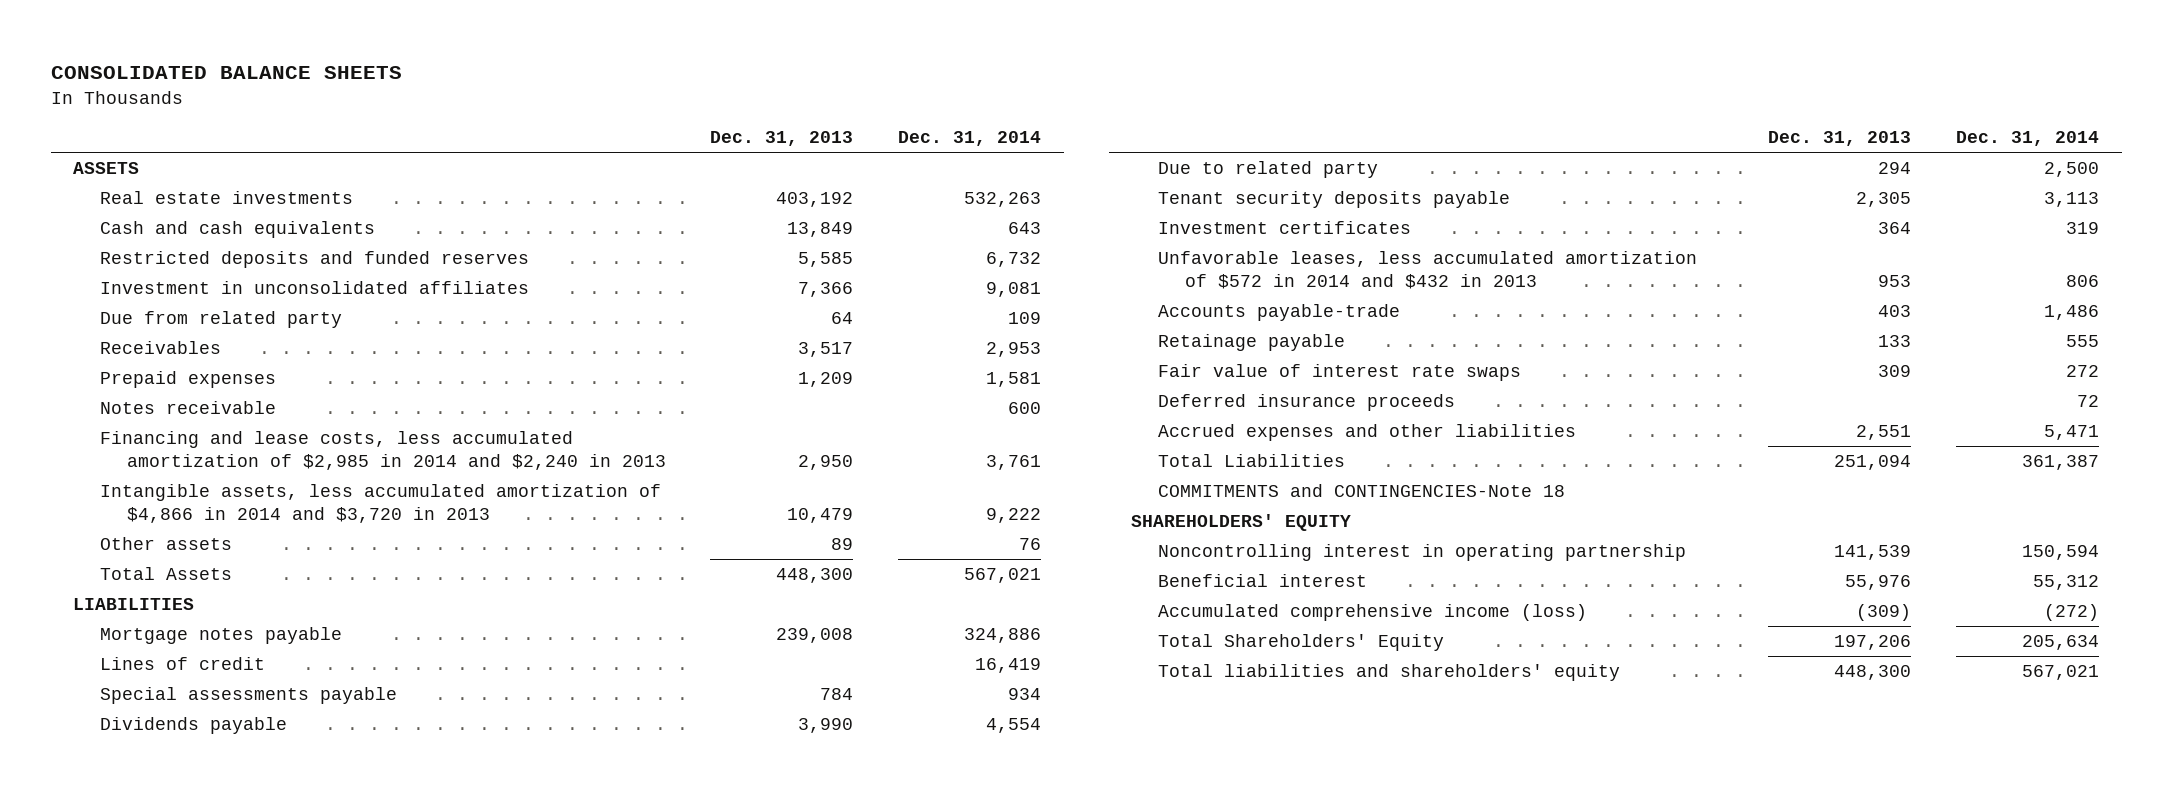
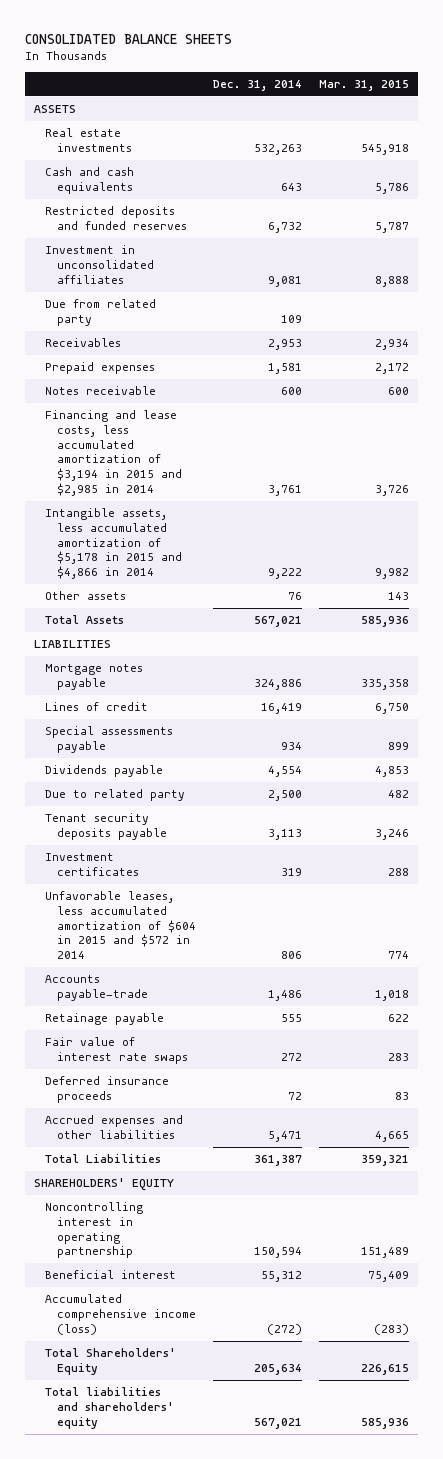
[710,131,854,147] Dec. 31, 2013 -> none
none -> [319,79,410,91] Mar. 31, 2015
[99,431,666,470] Financing and lease costs, less accumulated amortization of $2,985 in 2014 and $2,240 in 2013 -> [45,410,183,496] Financing and lease costs, less accumulated amortization of $3,194 in 2015 and $2,985 in 2014
[99,484,661,523] Intangible assets, less accumulated amortization of $4,866 in 2014 and $3,720 in 2013 -> [45,508,183,580] Intangible assets, less accumulated amortization of $5,178 in 2015 and $4,866 in 2014
[1158,251,1698,289] Unfavorable leases, less accumulated amortization of $572 in 2014 and $432 in 2013 -> [45,891,197,960] Unfavorable leases, less accumulated amortization of $604 in 2015 and $572 in 2014
[1158,484,1566,498] COMMITMENTS and CONTINGENCIES-Note 18 -> none

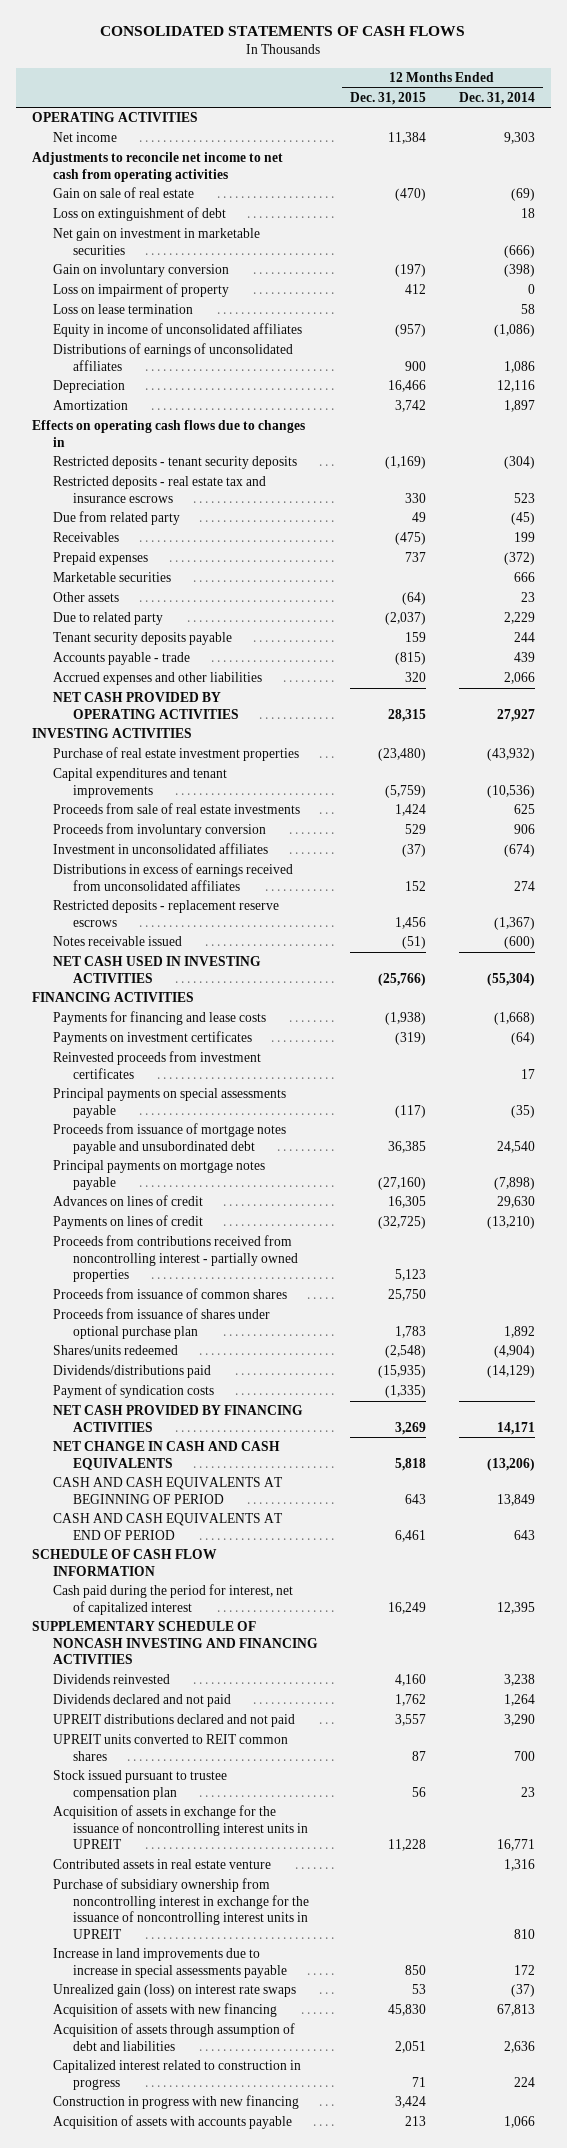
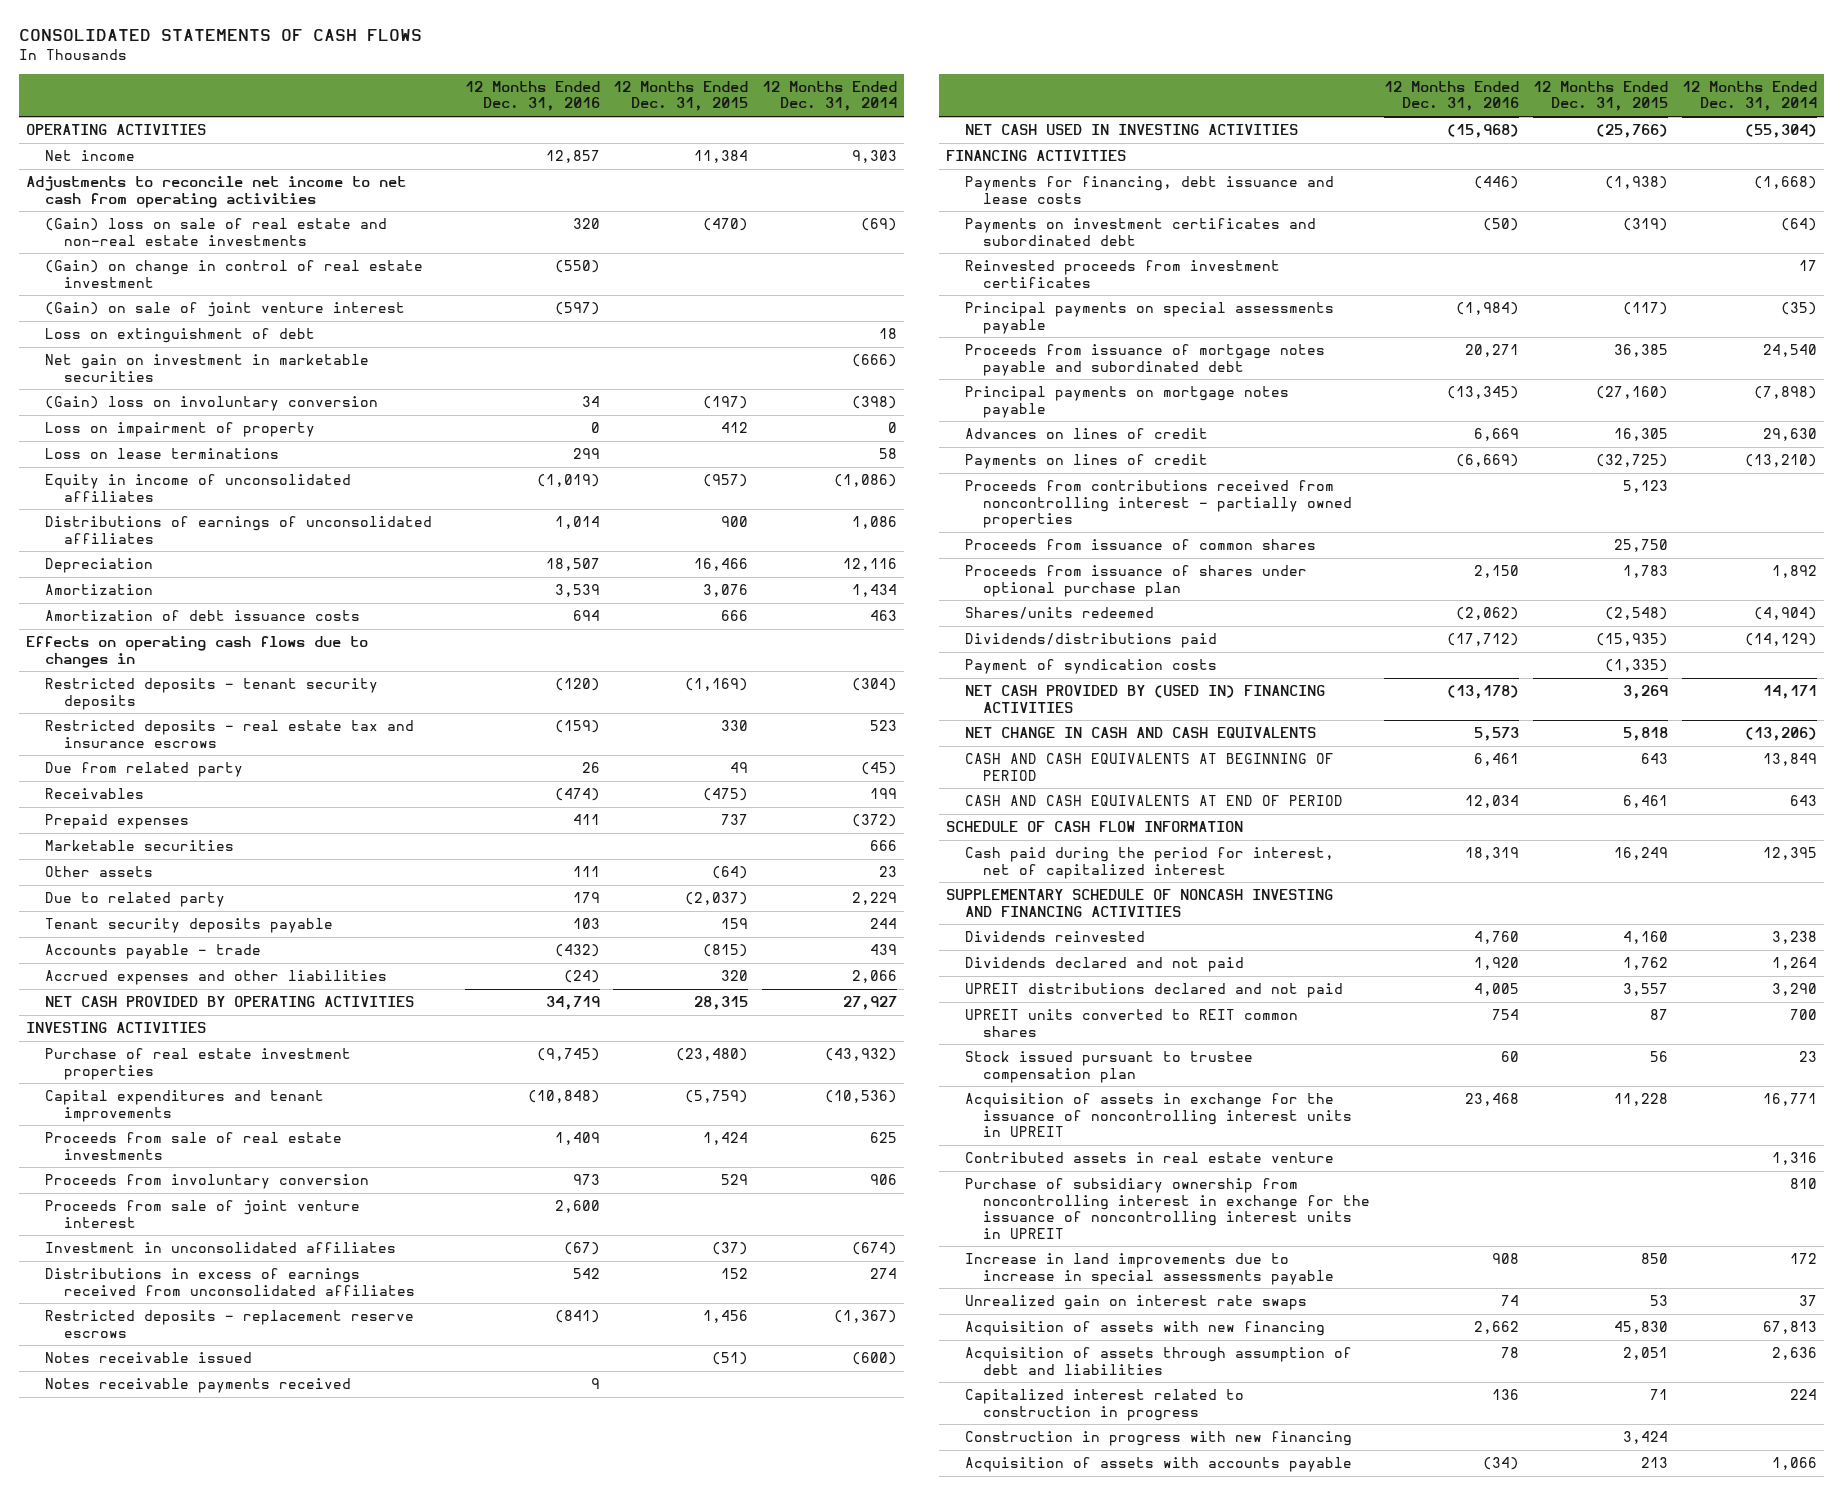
none -> [464,80,600,112] 12 Months Ended Dec. 31, 2016
[52,187,194,199] Gain on sale of real estate -> [44,218,387,246] (Gain) loss on sale of real estate and non-real estate investments
none -> [44,260,423,288] (Gain) on change in control of real estate investment
none -> [44,302,405,318] (Gain) on sale of joint venture interest
[52,264,229,278] Gain on involuntary conversion -> [44,396,378,412] (Gain) loss on involuntary conversion
[52,304,193,315] Loss on lease termination -> [44,448,279,460] Loss on lease terminations
[395,400,427,413] 3,742 -> [703,584,749,598] 3,076
[503,400,535,413] 1,897 -> [852,584,898,598] 1,434
none -> [44,610,360,622] Amortization of debt issuance costs
none -> [44,1200,360,1228] Proceeds from sale of joint venture interest
none -> [44,1378,351,1394] Notes receivable payments received
[52,1011,266,1026] Payments for financing and lease costs -> [964,176,1334,204] Payments for financing, debt issuance and lease costs
[52,1031,252,1046] Payments on investment certificates -> [964,218,1316,246] Payments on investment certificates and subordinated debt
[52,1123,286,1154] Proceeds from issuance of mortgage notes payable and unsubordinated debt -> [964,344,1325,376] Proceeds from issuance of mortgage notes payable and subordinated debt
[52,1405,303,1432] NET CASH PROVIDED BY FINANCING ACTIVITIES -> [964,685,1325,713] NET CASH PROVIDED BY (USED IN) FINANCING ACTIVITIES
[52,1984,296,1998] Unrealized gain (loss) on interest rate swaps -> [964,1295,1307,1311] Unrealized gain on interest rate swaps
[510,1984,535,1998] (37) -> [1799,1295,1818,1307] 37

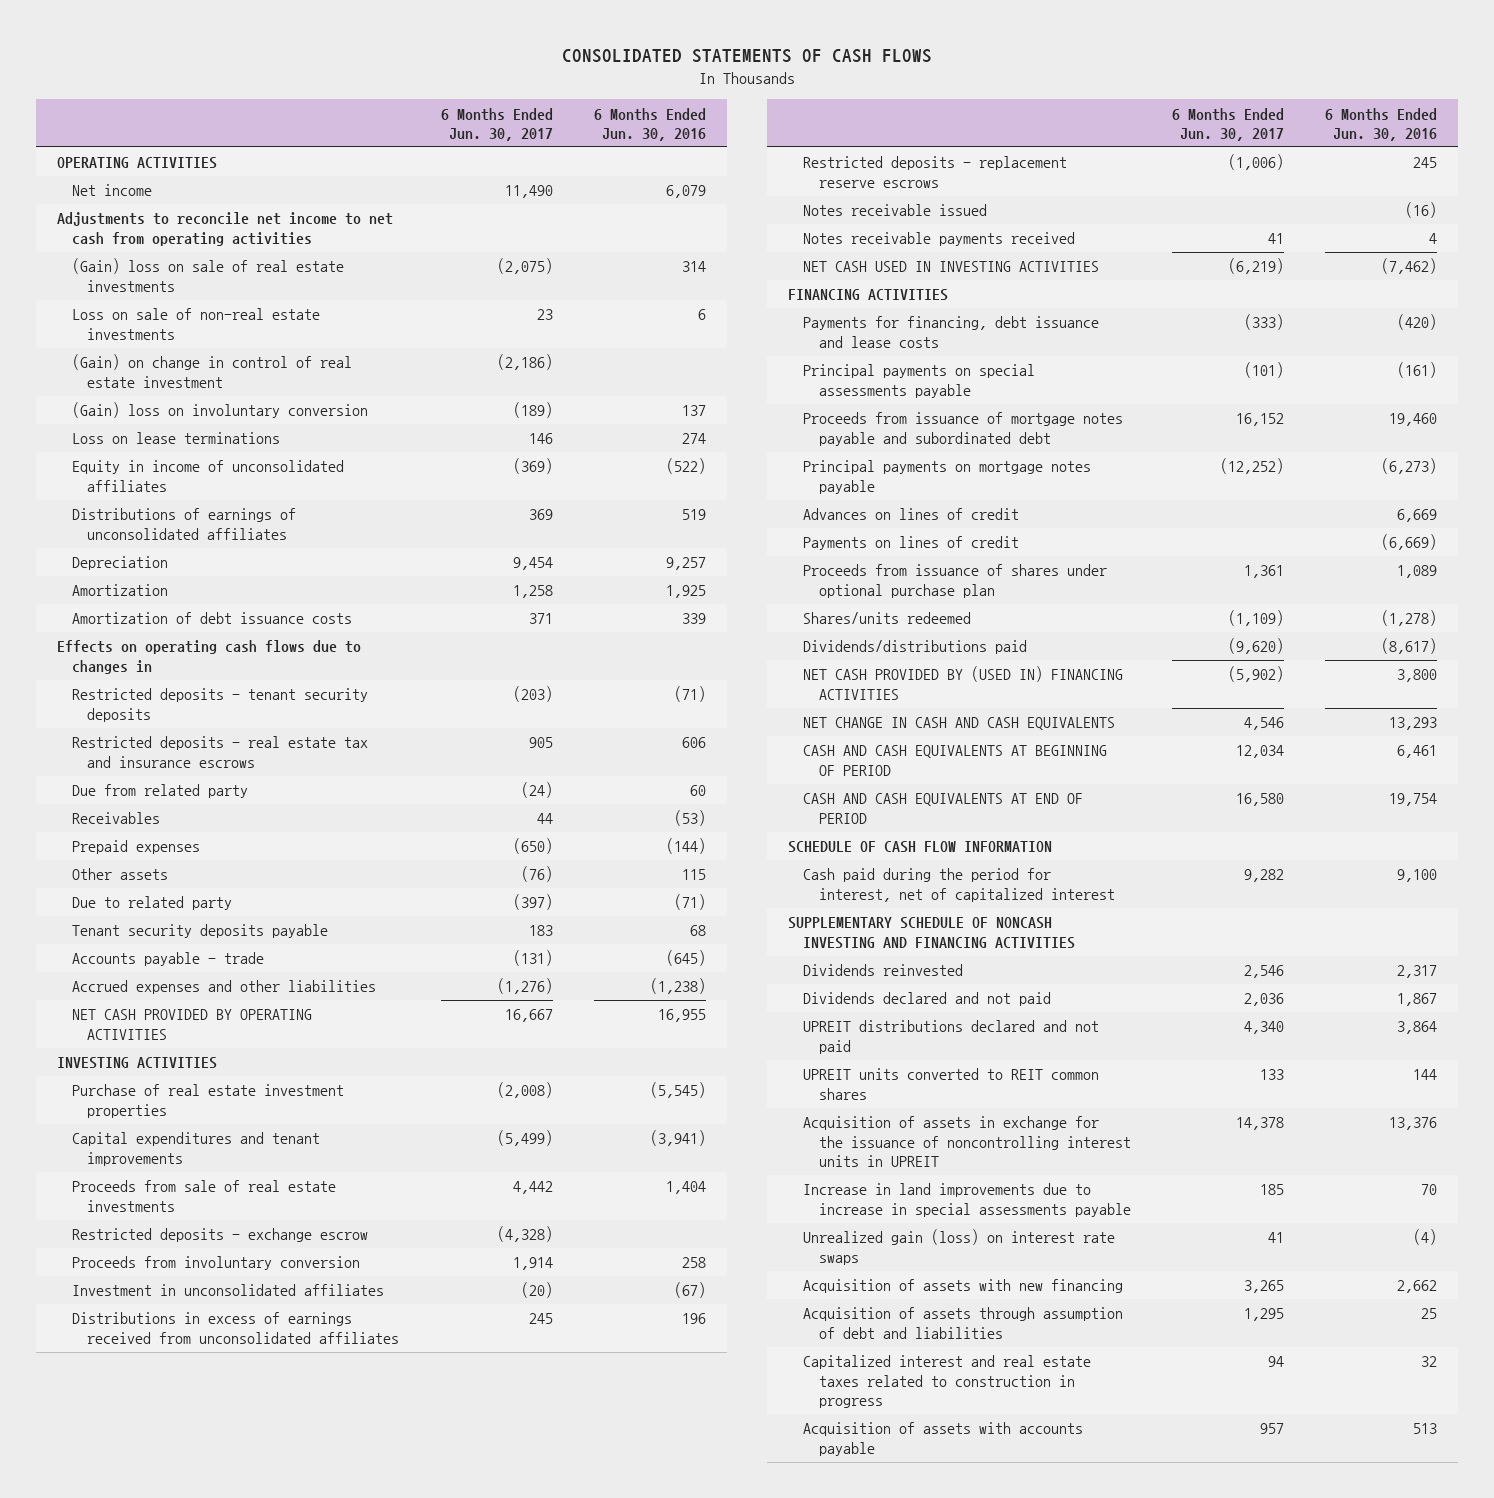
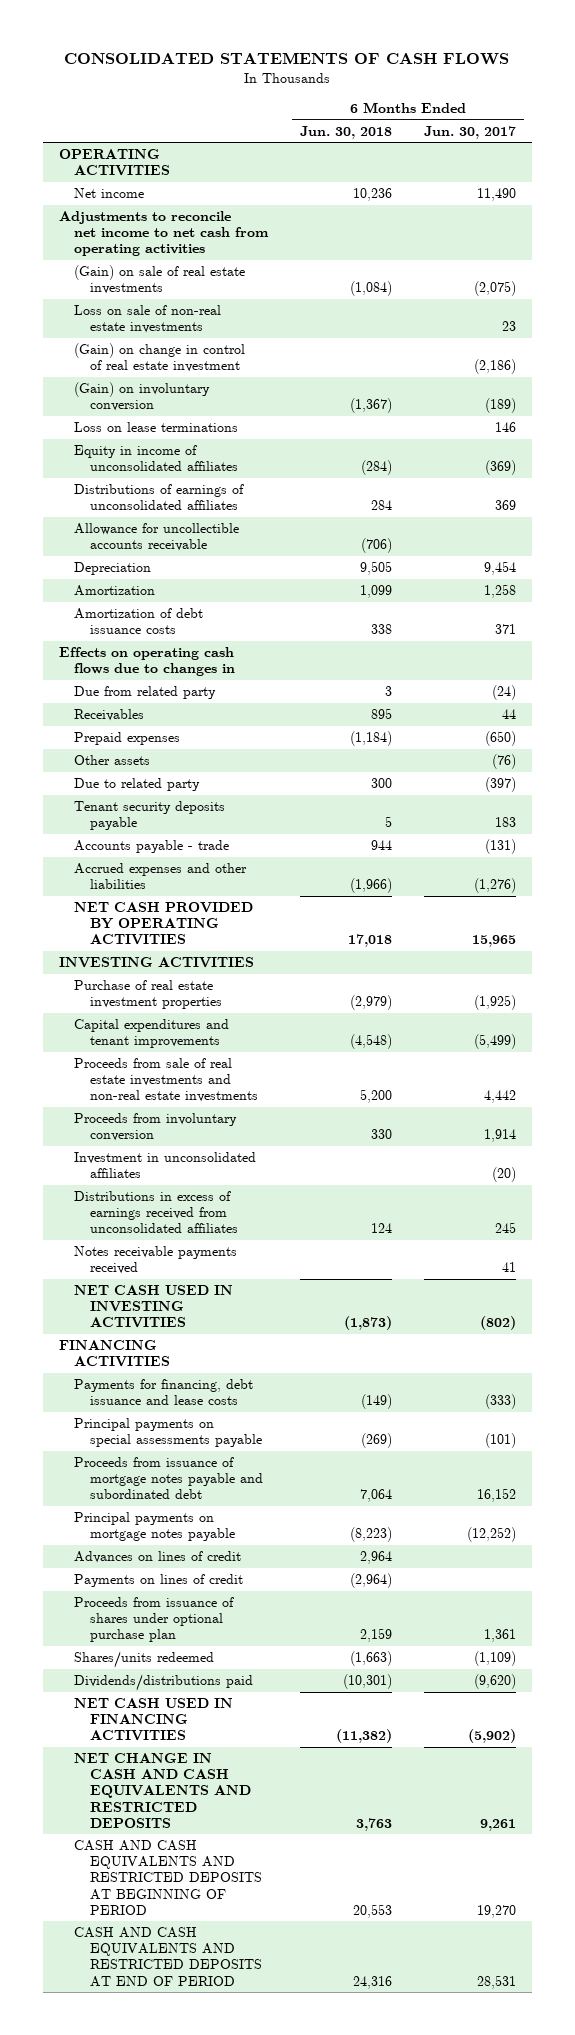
[594,107,707,141] 6 Months Ended Jun. 30, 2016 -> none
none -> [300,125,393,139] Jun. 30, 2018
[71,258,344,292] (Gain) loss on sale of real estate investments -> [74,265,246,295] (Gain) on sale of real estate investments
[71,402,368,419] (Gain) loss on involuntary conversion -> [74,382,211,412] (Gain) on involuntary conversion
none -> [74,523,240,552] Allowance for uncollectible accounts receivable
[71,688,368,722] Restricted deposits - tenant security deposits -> none
[71,736,368,768] Restricted deposits - real estate tax and insurance escrows -> none
[504,1009,553,1023] 16,667 -> [471,935,516,948] 15,965
[496,1082,553,1099] (2,008) -> [473,995,516,1011] (1,925)
[71,1228,368,1243] Restricted deposits - exchange escrow -> none
[71,1180,336,1212] Proceeds from sale of real estate investments -> [74,1058,258,1103] Proceeds from sale of real estate investments and non-real estate investments
[803,156,1068,188] Restricted deposits - replacement reserve escrows -> none
[803,204,988,217] Notes receivable issued -> none
[1227,258,1284,275] (6,219) -> [479,1316,516,1331] (802)
[787,841,1052,854] SCHEDULE OF CASH FLOW INFORMATION -> none
[803,868,1115,902] Cash paid during the period for interest, net of capitalized interest -> none
[787,917,1076,949] SUPPLEMENTARY SCHEDULE OF NONCASH INVESTING AND FINANCING ACTIVITIES -> none
[803,964,964,977] Dividends reinvested -> none
[803,992,1052,1007] Dividends declared and not paid -> none
[803,1020,1100,1054] UPREIT distributions declared and not paid -> none
[803,1068,1100,1100] UPREIT units converted to REIT common shares -> none
[803,1116,1131,1168] Acquisition of assets in exchange for the issuance of noncontrolling interest units in UPREIT -> none
[803,1183,1131,1217] Increase in land improvements due to increase in special assessments payable -> none
[803,1229,1116,1265] Unrealized gain (loss) on interest rate swaps -> none
[803,1279,1124,1294] Acquisition of assets with new financing -> none
[803,1307,1124,1339] Acquisition of assets through assumption of debt and liabilities -> none
[803,1355,1092,1409] Capitalized interest and real estate taxes related to construction in progress -> none
[803,1422,1084,1456] Acquisition of assets with accounts payable -> none
[803,666,1124,700] NET CASH PROVIDED BY (USED IN) FINANCING ACTIVITIES -> [74,1698,234,1742] NET CASH USED IN FINANCING ACTIVITIES
[803,717,1116,731] NET CHANGE IN CASH AND CASH EQUIVALENTS -> [74,1753,251,1828] NET CHANGE IN CASH AND CASH EQUIVALENTS AND RESTRICTED DEPOSITS
[1243,717,1284,731] 4,546 -> [479,1818,516,1831] 9,261
[803,745,1108,776] CASH AND CASH EQUIVALENTS AT BEGINNING OF PERIOD -> [74,1840,262,1915] CASH AND CASH EQUIVALENTS AND RESTRICTED DEPOSITS AT BEGINNING OF PERIOD
[1235,745,1284,759] 12,034 -> [476,1904,516,1918] 19,270
[803,793,1084,824] CASH AND CASH EQUIVALENTS AT END OF PERIOD -> [74,1927,262,1987] CASH AND CASH EQUIVALENTS AND RESTRICTED DEPOSITS AT END OF PERIOD
[1235,793,1284,807] 16,580 -> [476,1974,516,1989] 28,531

